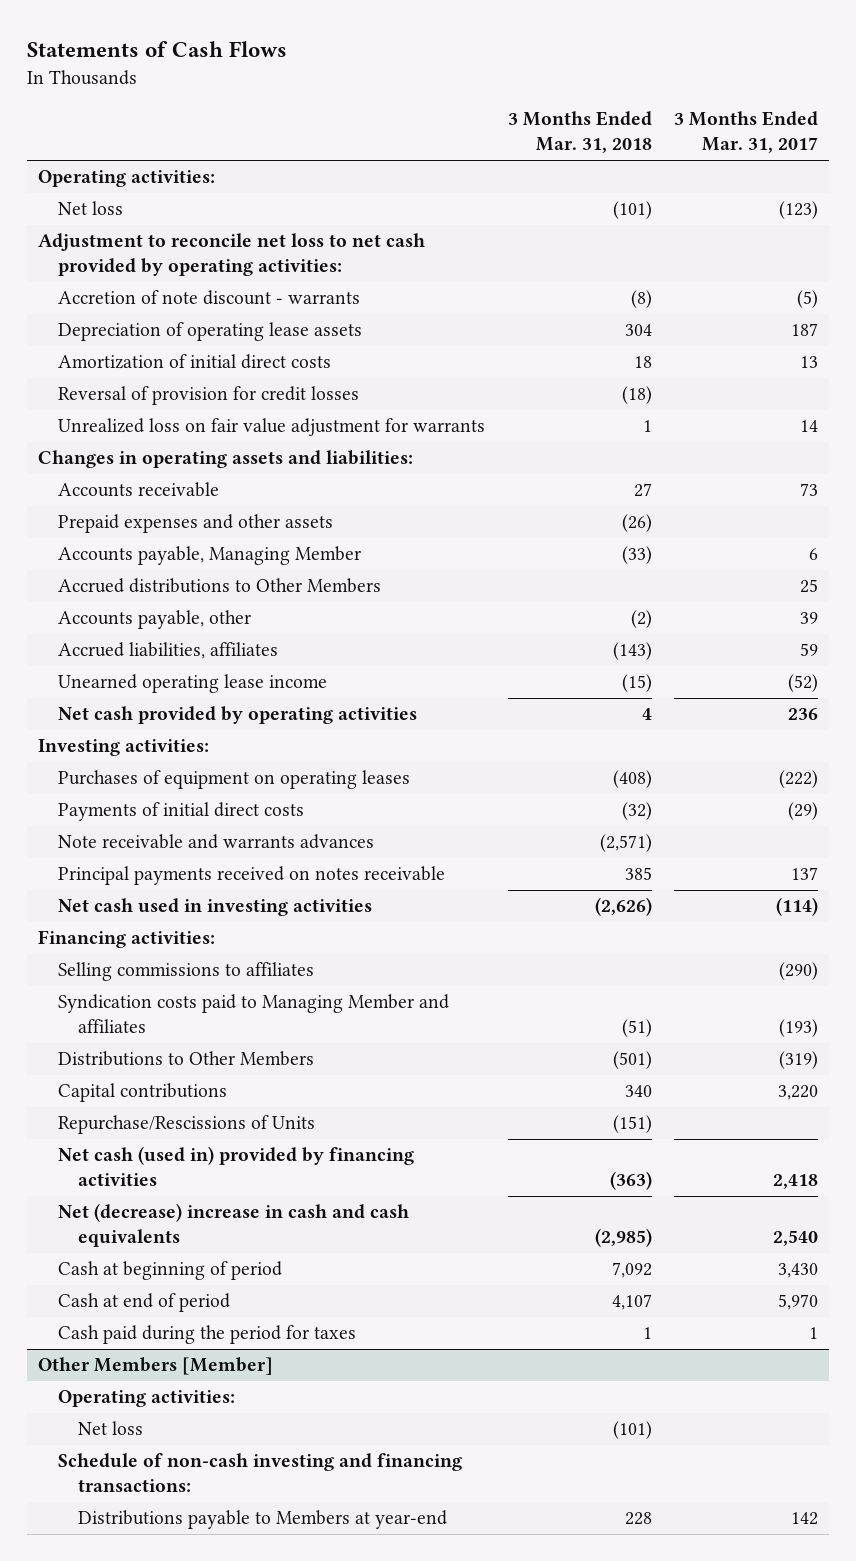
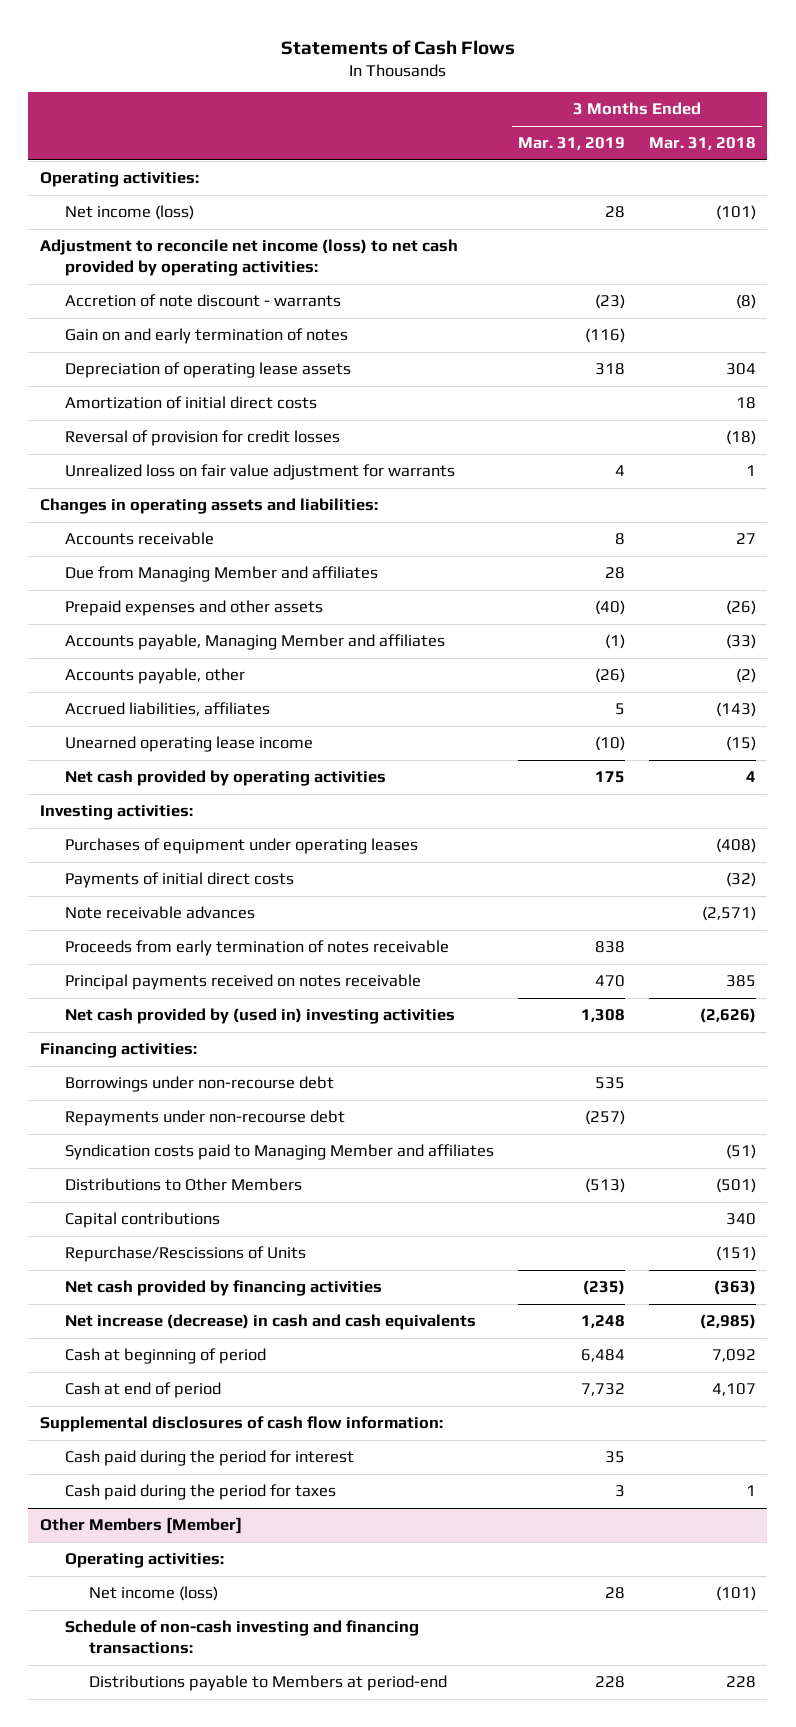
[673,111,818,154] 3 Months Ended Mar. 31, 2017 -> none
none -> [517,137,625,151] Mar. 31, 2019
[58,201,124,216] Net loss -> [64,205,194,221] Net income (loss)
[38,233,426,277] Adjustment to reconcile net loss to net cash provided by operating activities: -> [40,239,459,277] Adjustment to reconcile net income (loss) to net cash provided by operating activities:
none -> [64,328,348,345] Gain on and early termination of notes
none -> [64,566,378,583] Due from Managing Member and affiliates
[58,578,382,594] Accrued distributions to Other Members -> none
[58,546,362,566] Accounts payable, Managing Member -> [64,634,445,651] Accounts payable, Managing Member and affiliates
[58,770,411,790] Purchases of equipment on operating leases -> [64,838,418,855] Purchases of equipment under operating leases
[58,834,375,850] Note receivable and warrants advances -> [64,906,255,920] Note receivable advances
none -> [64,940,449,957] Proceeds from early termination of notes receivable
[58,898,373,917] Net cash used in investing activities -> [64,1008,455,1025] Net cash provided by (used in) investing activities
[58,962,315,982] Selling commissions to affiliates -> none
none -> [64,1076,334,1093] Borrowings under non-recourse debt
none -> [64,1110,345,1127] Repayments under non-recourse debt
[58,1146,415,1187] Net cash (used in) provided by financing activities -> [64,1280,382,1297] Net cash provided by financing activities
[58,1203,410,1248] Net (decrease) increase in cash and cash equivalents -> [64,1314,476,1331] Net increase (decrease) in cash and cash equivalents
none -> [40,1416,444,1433] Supplemental disclosures of cash flow information:
none -> [64,1450,354,1467] Cash paid during the period for interest
[78,1421,144,1436] Net loss -> [89,1586,219,1602] Net income (loss)
[78,1510,448,1530] Distributions payable to Members at year-end -> [89,1675,448,1692] Distributions payable to Members at period-end

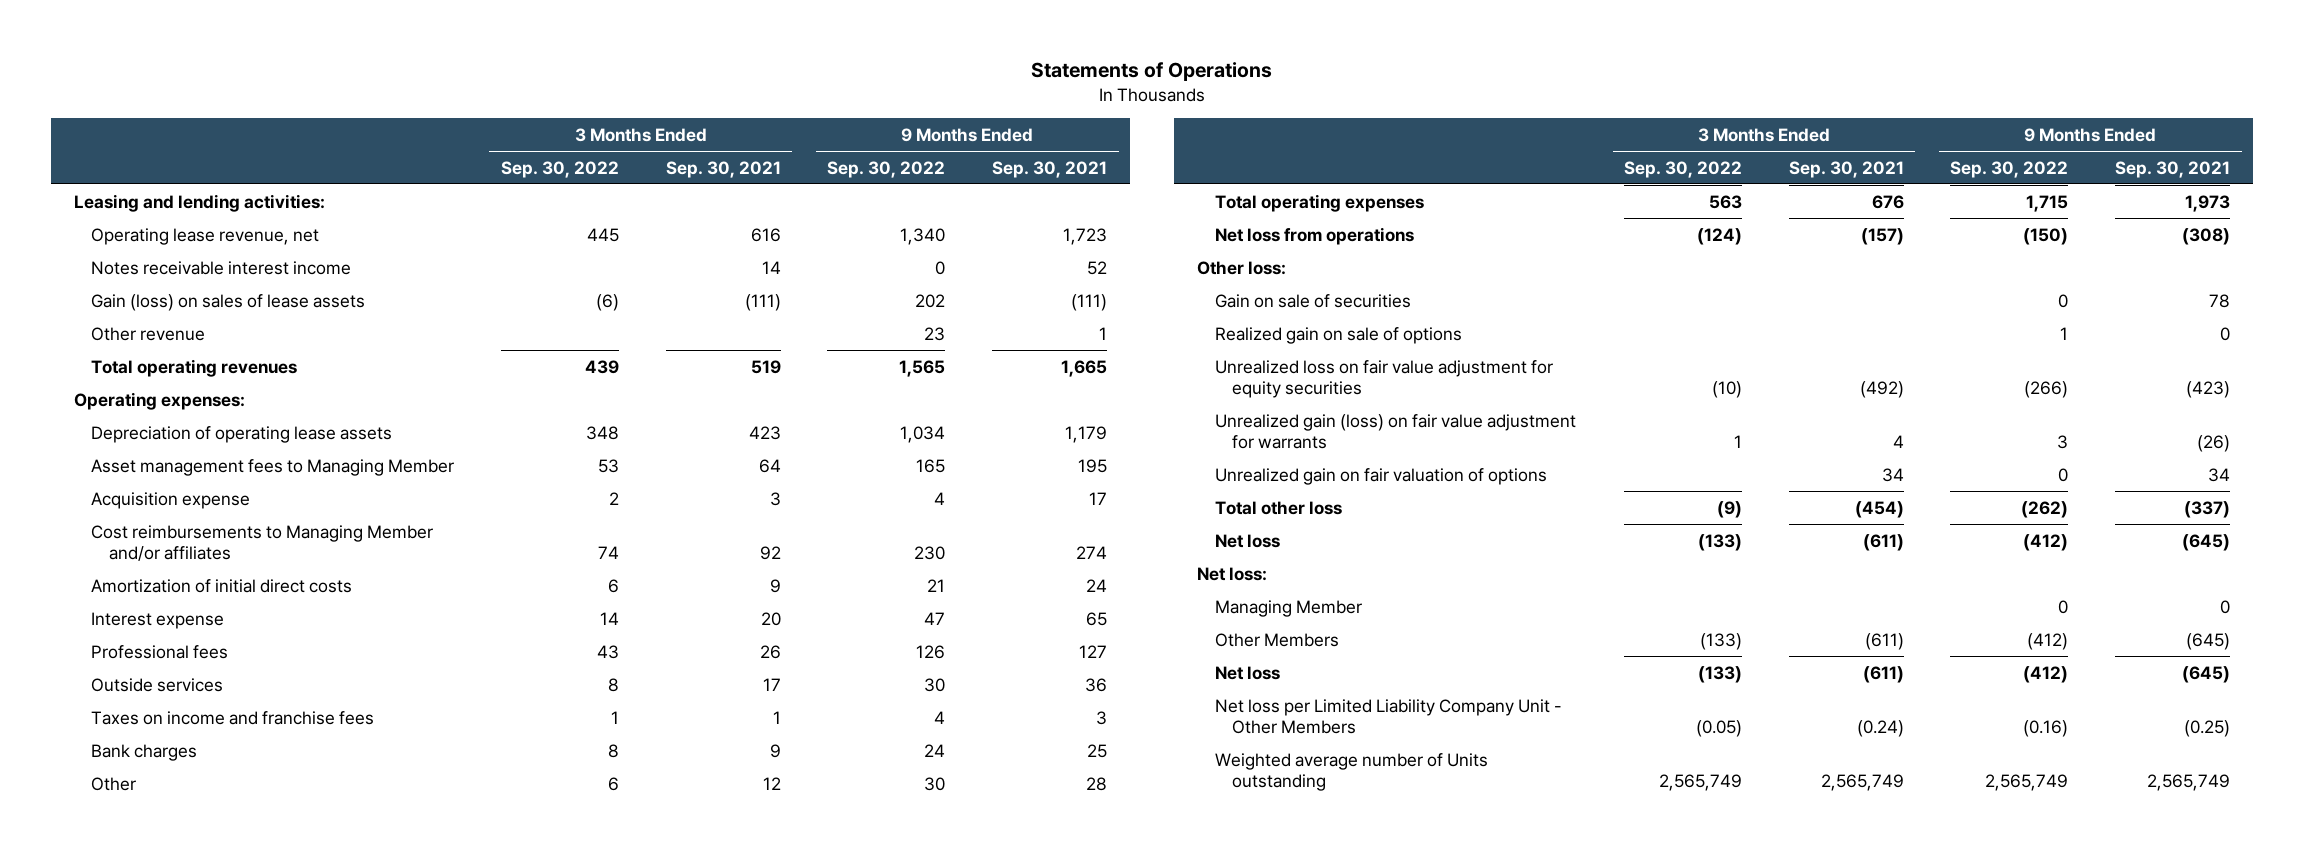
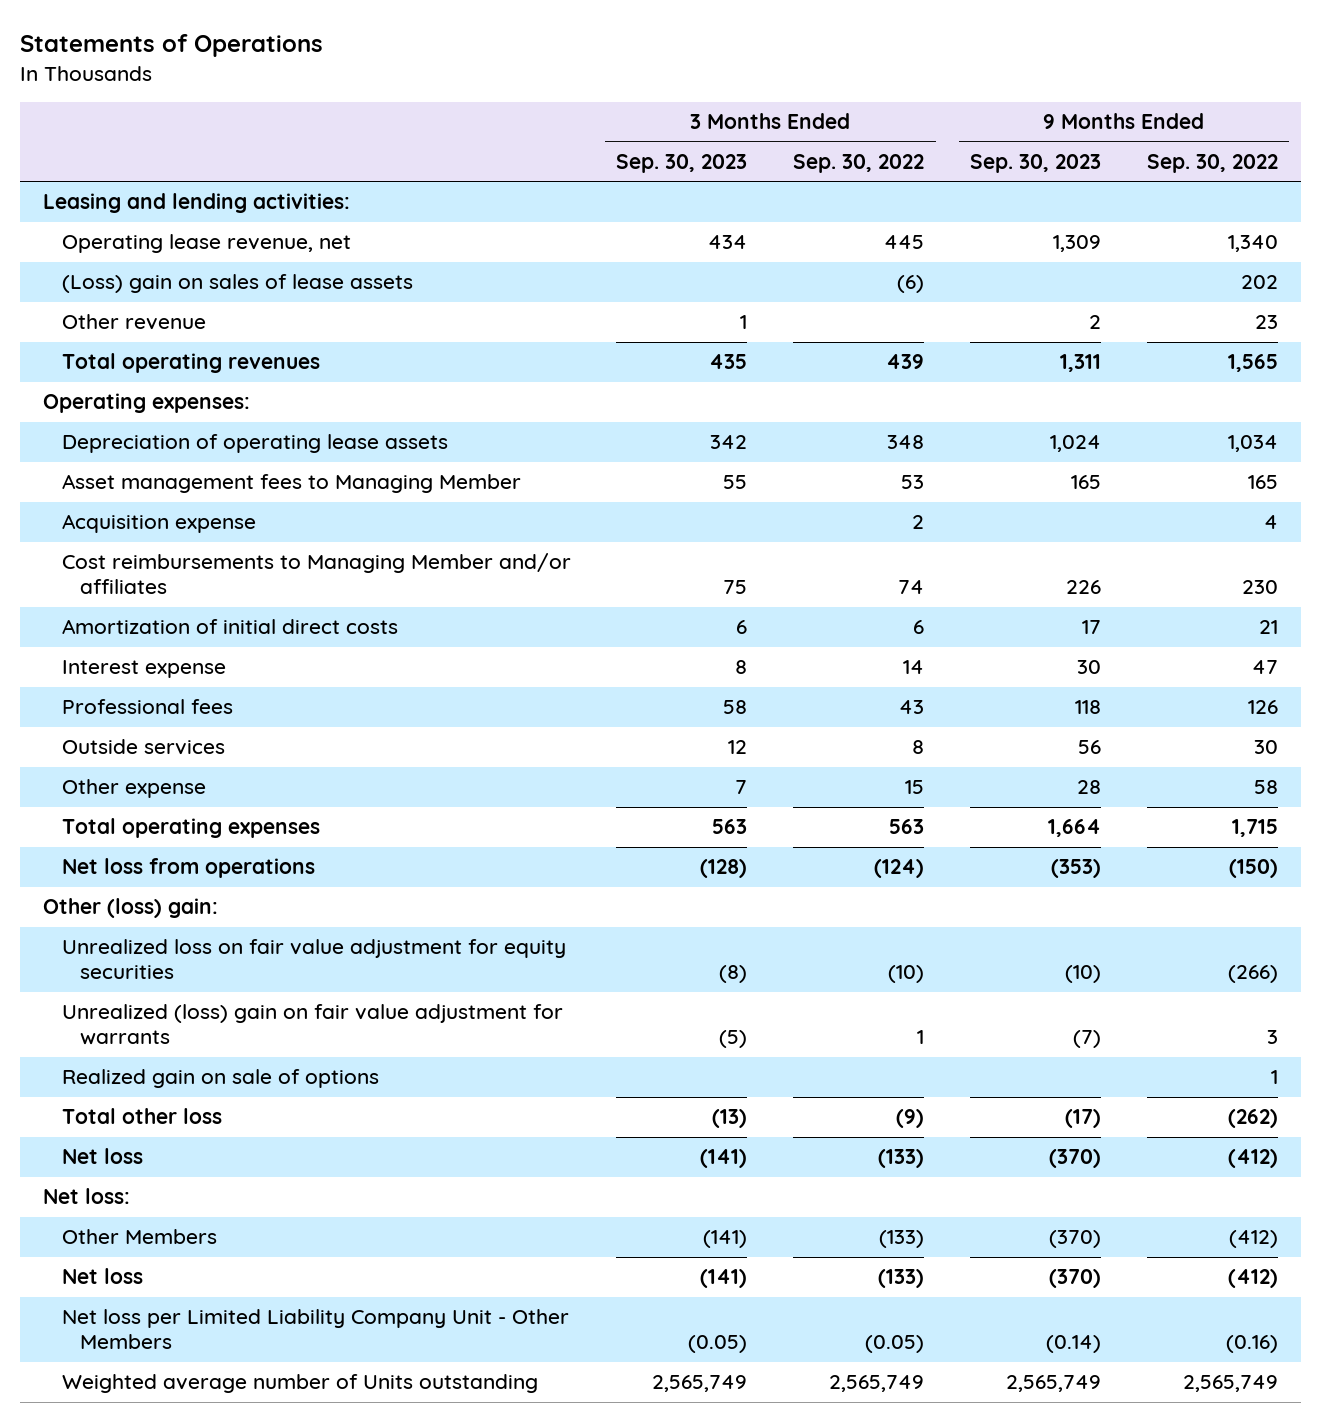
[665,160,781,178] Sep. 30, 2021 -> none
[991,160,1107,178] Sep. 30, 2021 -> none
none -> [616,153,748,173] Sep. 30, 2023
none -> [970,153,1102,173] Sep. 30, 2023
[91,260,352,275] Notes receivable interest income -> none
[91,293,366,311] Gain (loss) on sales of lease assets -> [61,274,413,294] (Loss) gain on sales of lease assets
[91,710,375,725] Taxes on income and franchise fees -> none
[91,743,198,761] Bank charges -> none
[91,776,137,791] Other -> [61,779,206,799] Other expense
[608,776,620,791] 6 -> [905,780,925,795] 15
[924,776,946,791] 30 -> [1253,780,1278,795] 58
[1214,293,1411,308] Gain on sale of securities -> none
[1196,260,1286,275] Other loss: -> [42,898,218,919] Other (loss) gain:
[1214,467,1547,485] Unrealized gain on fair valuation of options -> none
[1214,413,1576,449] Unrealized gain (loss) on fair value adjustment for warrants -> [61,1004,563,1046] Unrealized (loss) gain on fair value adjustment for warrants
[1214,326,1462,344] Realized gain on sale of options -> [61,1069,379,1089] Realized gain on sale of options
[1214,599,1362,617] Managing Member -> none

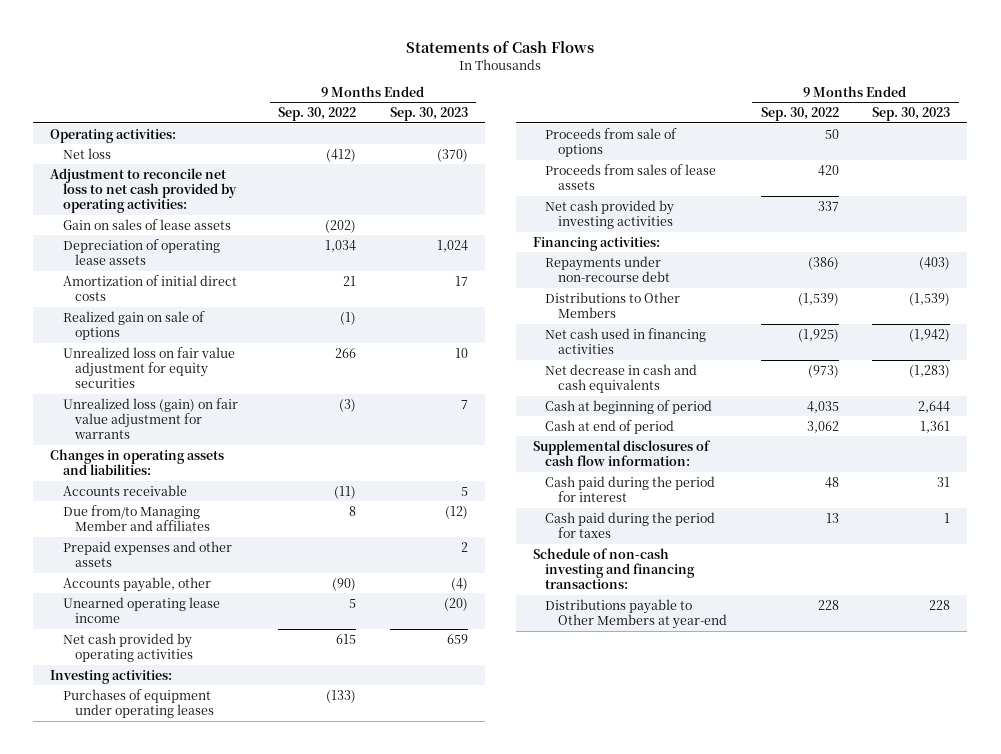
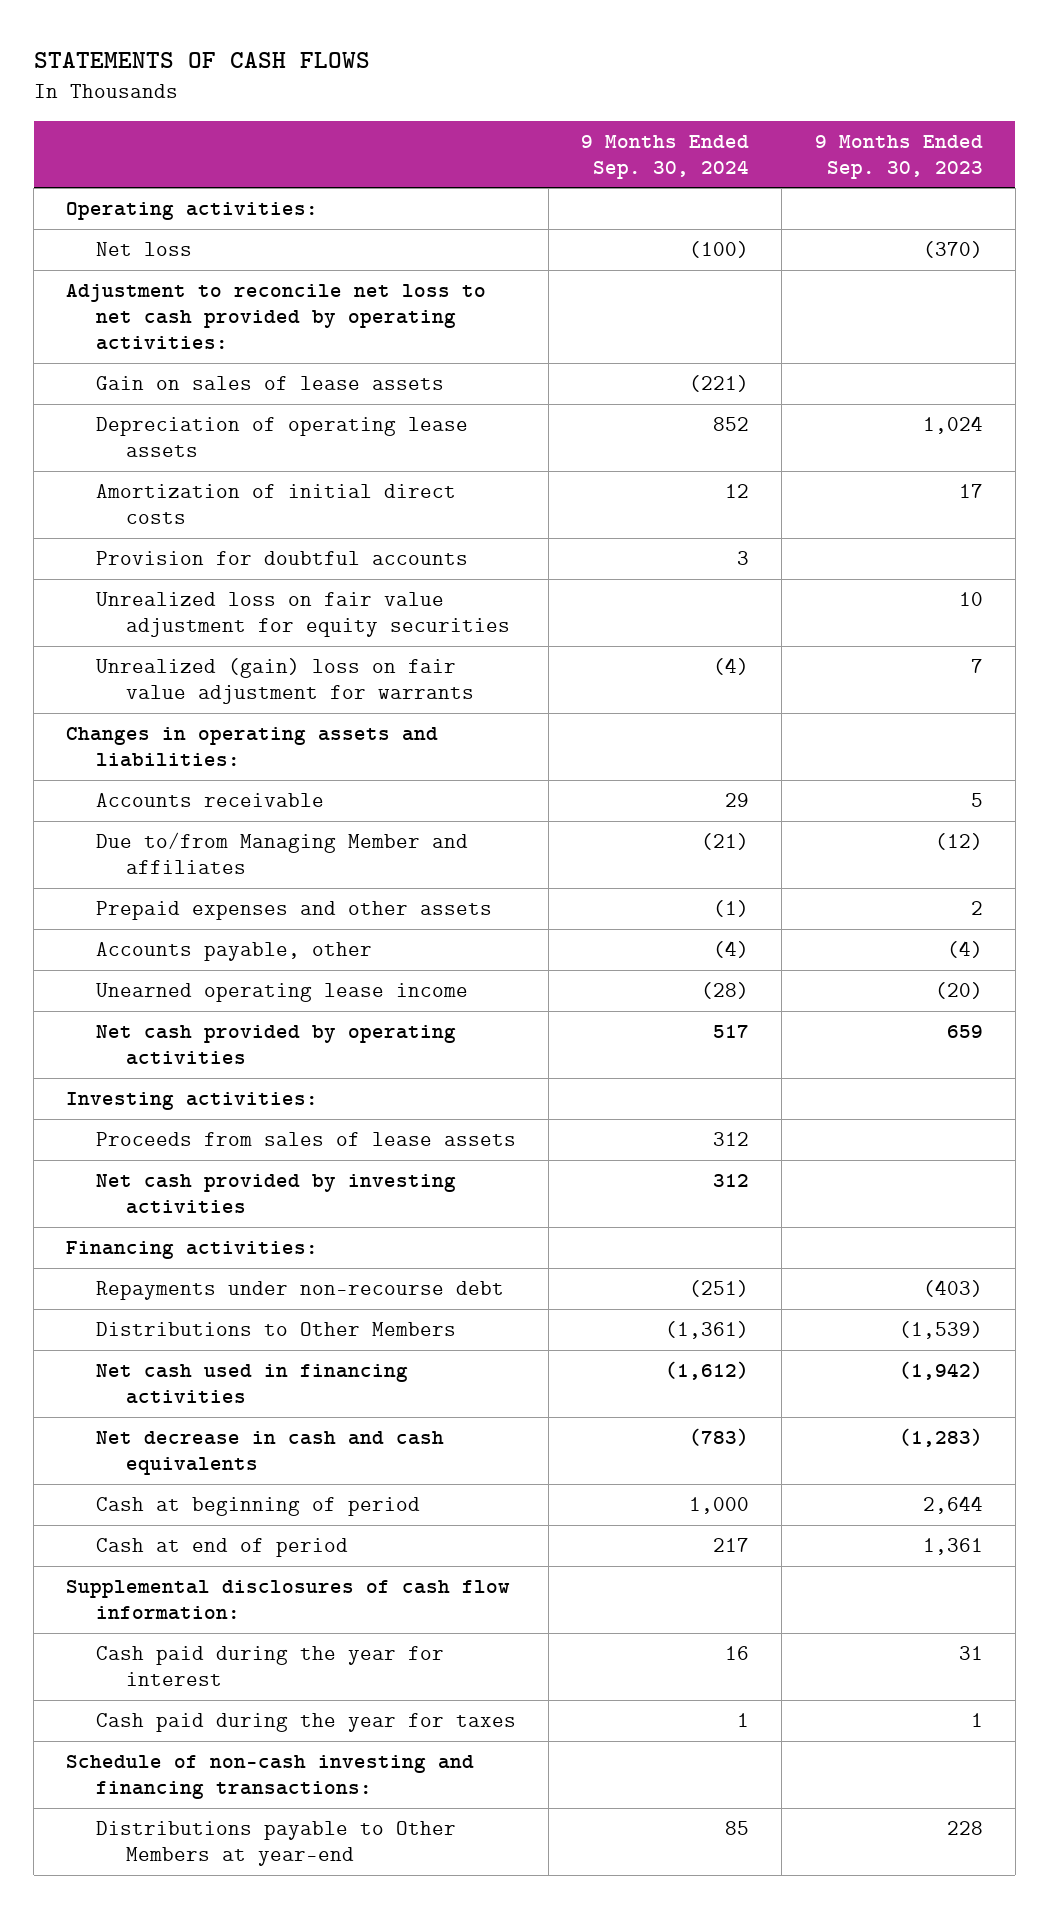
[406,40,595,53] Statements of Cash Flows -> [33,52,370,69] STATEMENTS OF CASH FLOWS
[277,107,356,122] Sep. 30, 2022 -> none
none -> [581,134,750,179] 9 Months Ended Sep. 30, 2024
[62,310,205,340] Realized gain on sale of options -> none
none -> [96,551,469,566] Provision for doubtful accounts
[62,397,238,440] Unrealized loss (gain) on fair value adjustment for warrants -> [96,658,474,705] Unrealized (gain) loss on fair value adjustment for warrants
[62,504,211,531] Due from/to Managing Member and affiliates -> [96,832,469,875] Due to/from Managing Member and affiliates
[62,688,215,718] Purchases of equipment under operating leases -> none
[545,127,678,157] Proceeds from sale of options -> none
[545,475,716,502] Cash paid during the period for interest -> [96,1646,445,1687] Cash paid during the year for interest
[545,511,716,538] Cash paid during the period for taxes -> [96,1713,517,1733] Cash paid during the year for taxes

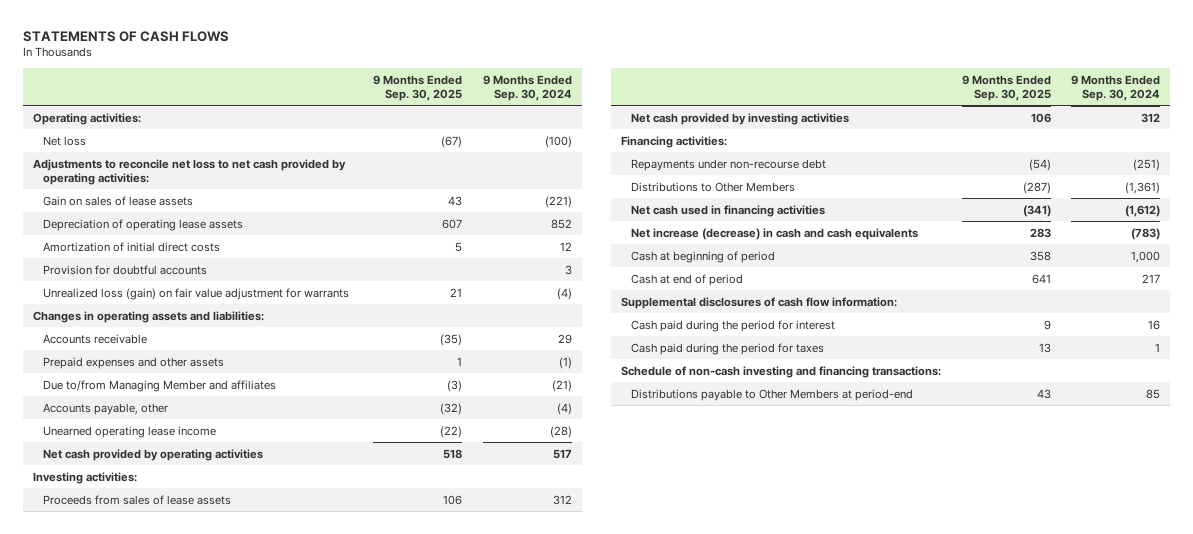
[814,134,983,179] 9 Months Ended Sep. 30, 2023 -> none
none -> [373,74,463,101] 9 Months Ended Sep. 30, 2025
[66,284,487,350] Adjustment to reconcile net loss to net cash provided by operating activities: -> [32,158,346,185] Adjustments to reconcile net loss to net cash provided by operating activities:
[96,592,510,638] Unrealized loss on fair value adjustment for equity securities -> none
[96,658,474,705] Unrealized (gain) loss on fair value adjustment for warrants -> [42,287,349,300] Unrealized loss (gain) on fair value adjustment for warrants
[96,832,469,875] Due to/from Managing Member and affiliates -> [42,379,276,392] Due to/from Managing Member and affiliates
[96,1431,445,1476] Net decrease in cash and cash equivalents -> [631,227,919,240] Net increase (decrease) in cash and cash equivalents
[96,1646,445,1687] Cash paid during the year for interest -> [631,319,836,332] Cash paid during the period for interest
[96,1713,517,1733] Cash paid during the year for taxes -> [631,342,825,355] Cash paid during the period for taxes
[96,1821,457,1867] Distributions payable to Other Members at year-end -> [631,388,914,401] Distributions payable to Other Members at period-end

